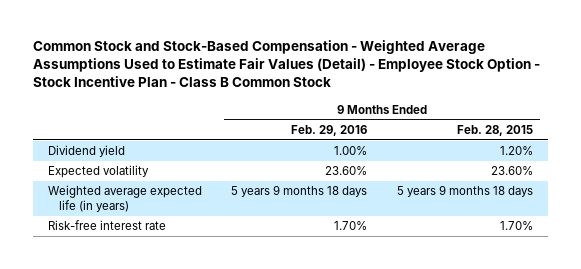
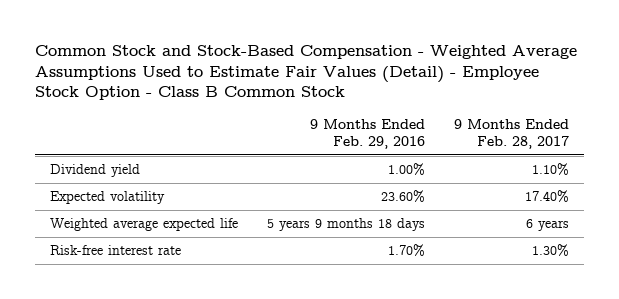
[32,40,540,88] Common Stock and Stock-Based Compensation - Weighted Average Assumptions Used to Estimate Fair Values (Detail) - Employee Stock Option - Stock Incentive Plan - Class B Common Stock -> [35,44,578,101] Common Stock and Stock-Based Compensation - Weighted Average Assumptions Used to Estimate Fair Values (Detail) - Employee Stock Option - Class B Common Stock
[456,124,533,136] Feb. 28, 2015 -> none
none -> [454,118,570,149] 9 Months Ended Feb. 28, 2017
[47,185,202,213] Weighted average expected life (in years) -> [49,218,238,232] Weighted average expected life

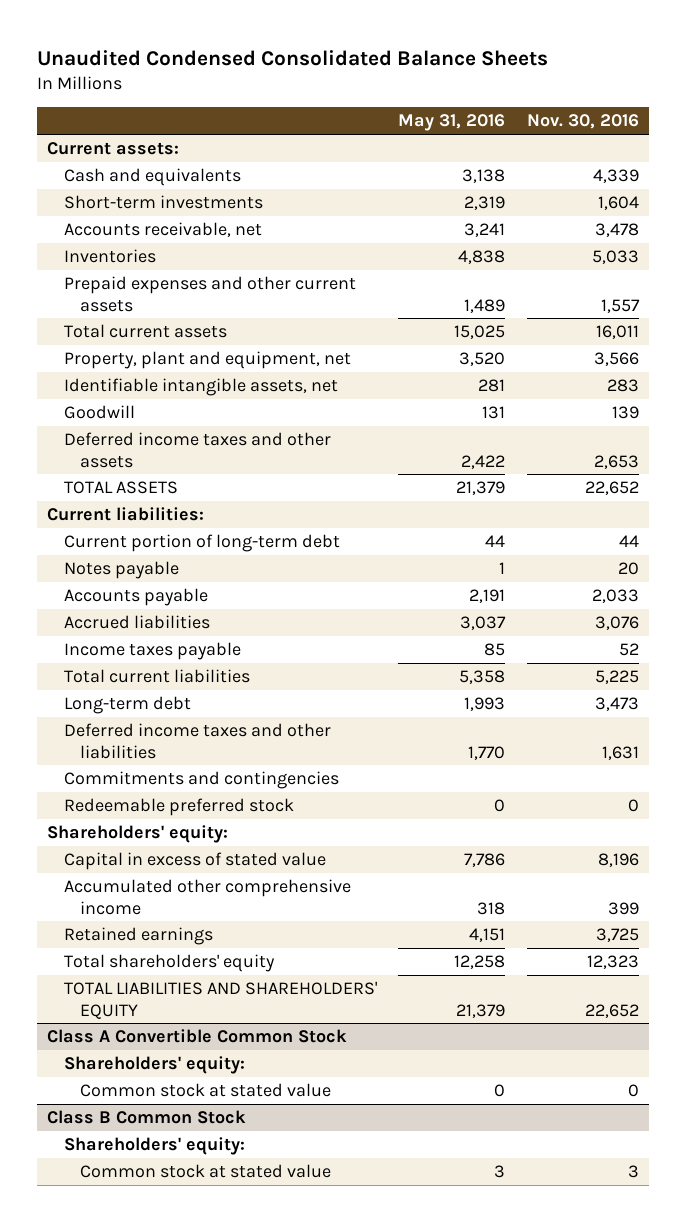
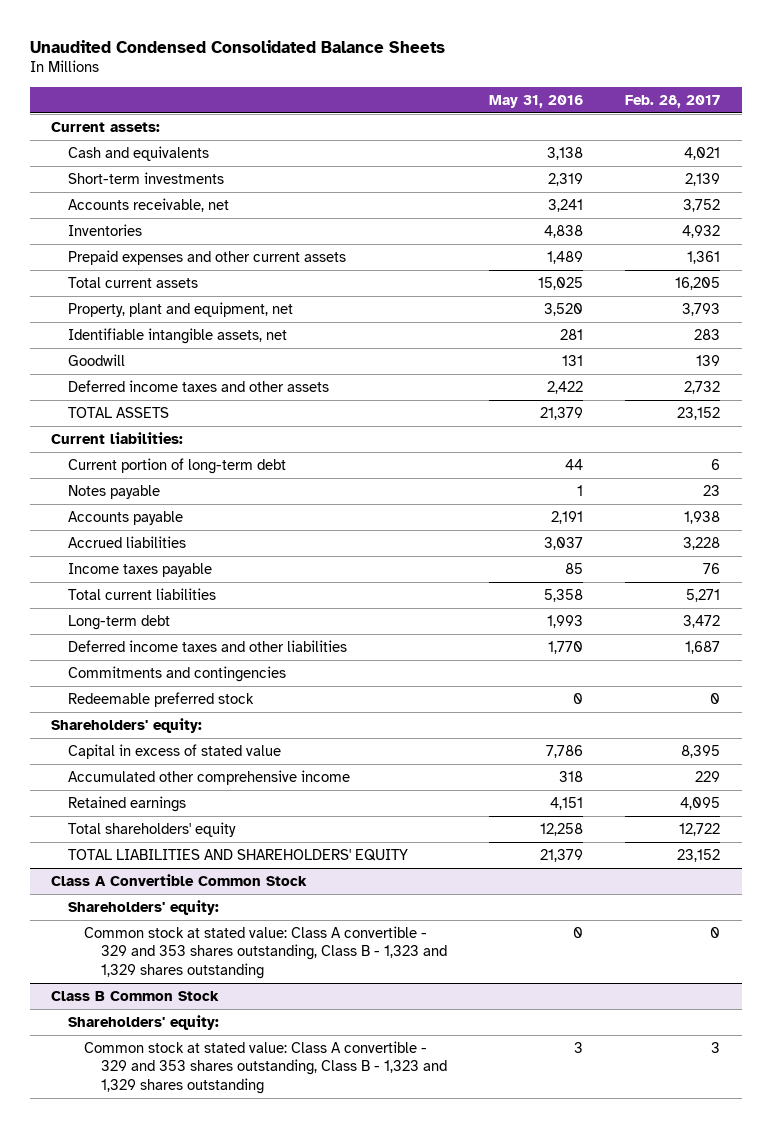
[526,114,639,130] Nov. 30, 2016 -> none
none -> [625,94,721,108] Feb. 28, 2017
[80,1083,332,1098] Common stock at stated value -> [84,925,447,979] Common stock at stated value: Class A convertible - 329 and 353 shares outstanding, Class B - 1,323 and 1,329 shares outstanding
[80,1164,332,1179] Common stock at stated value -> [84,1040,447,1094] Common stock at stated value: Class A convertible - 329 and 353 shares outstanding, Class B - 1,323 and 1,329 shares outstanding

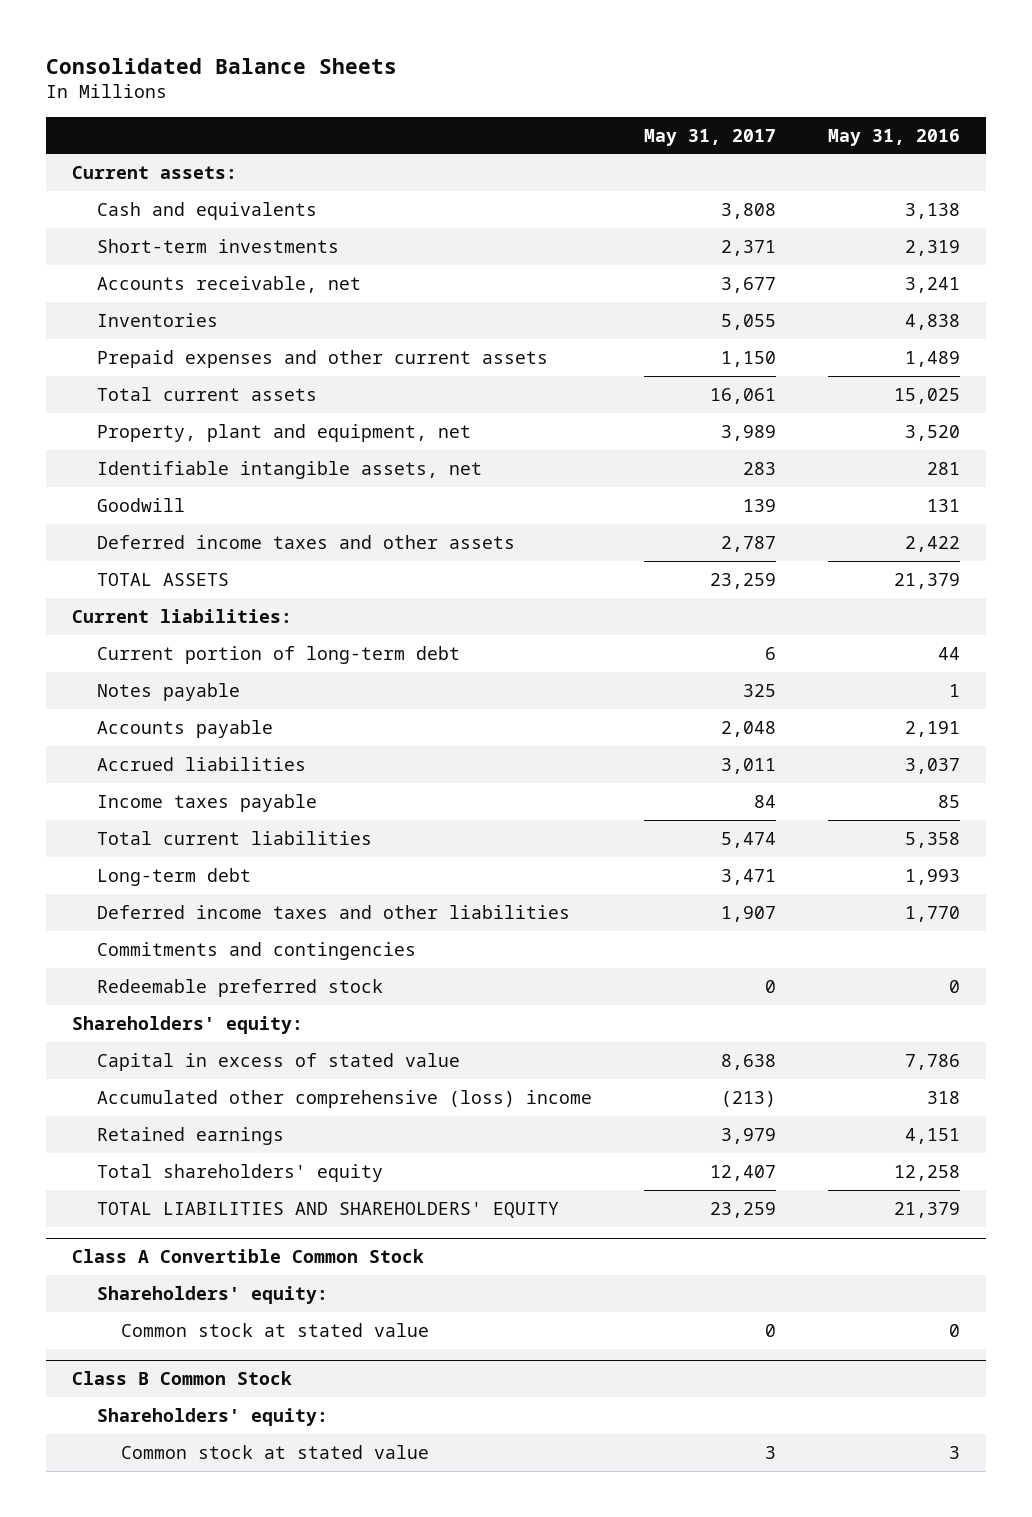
[29,39,445,53] Unaudited Condensed Consolidated Balance Sheets -> [45,58,397,75] Consolidated Balance Sheets
[625,94,721,108] Feb. 28, 2017 -> none
none -> [643,128,776,146] May 31, 2017
[67,769,350,785] Accumulated other comprehensive income -> [96,1089,592,1108] Accumulated other comprehensive (loss) income
[84,925,447,979] Common stock at stated value: Class A convertible - 329 and 353 shares outstanding, Class B - 1,323 and 1,329 shares outstanding -> [121,1322,430,1337] Common stock at stated value
[84,1040,447,1094] Common stock at stated value: Class A convertible - 329 and 353 shares outstanding, Class B - 1,323 and 1,329 shares outstanding -> [121,1444,430,1459] Common stock at stated value

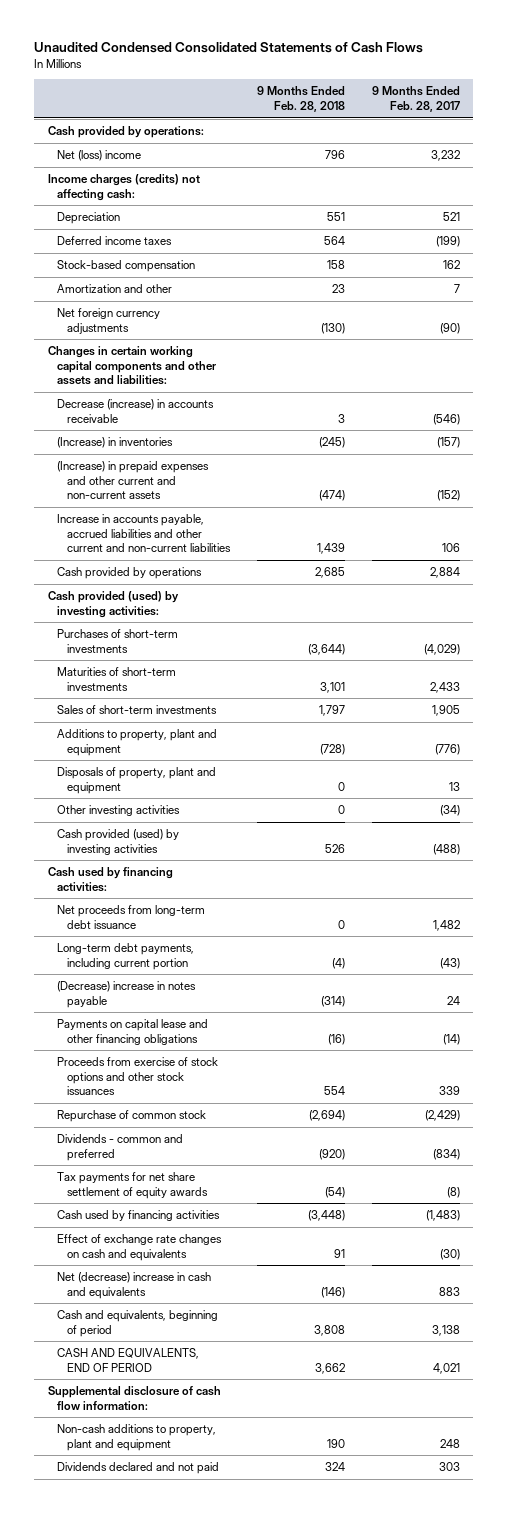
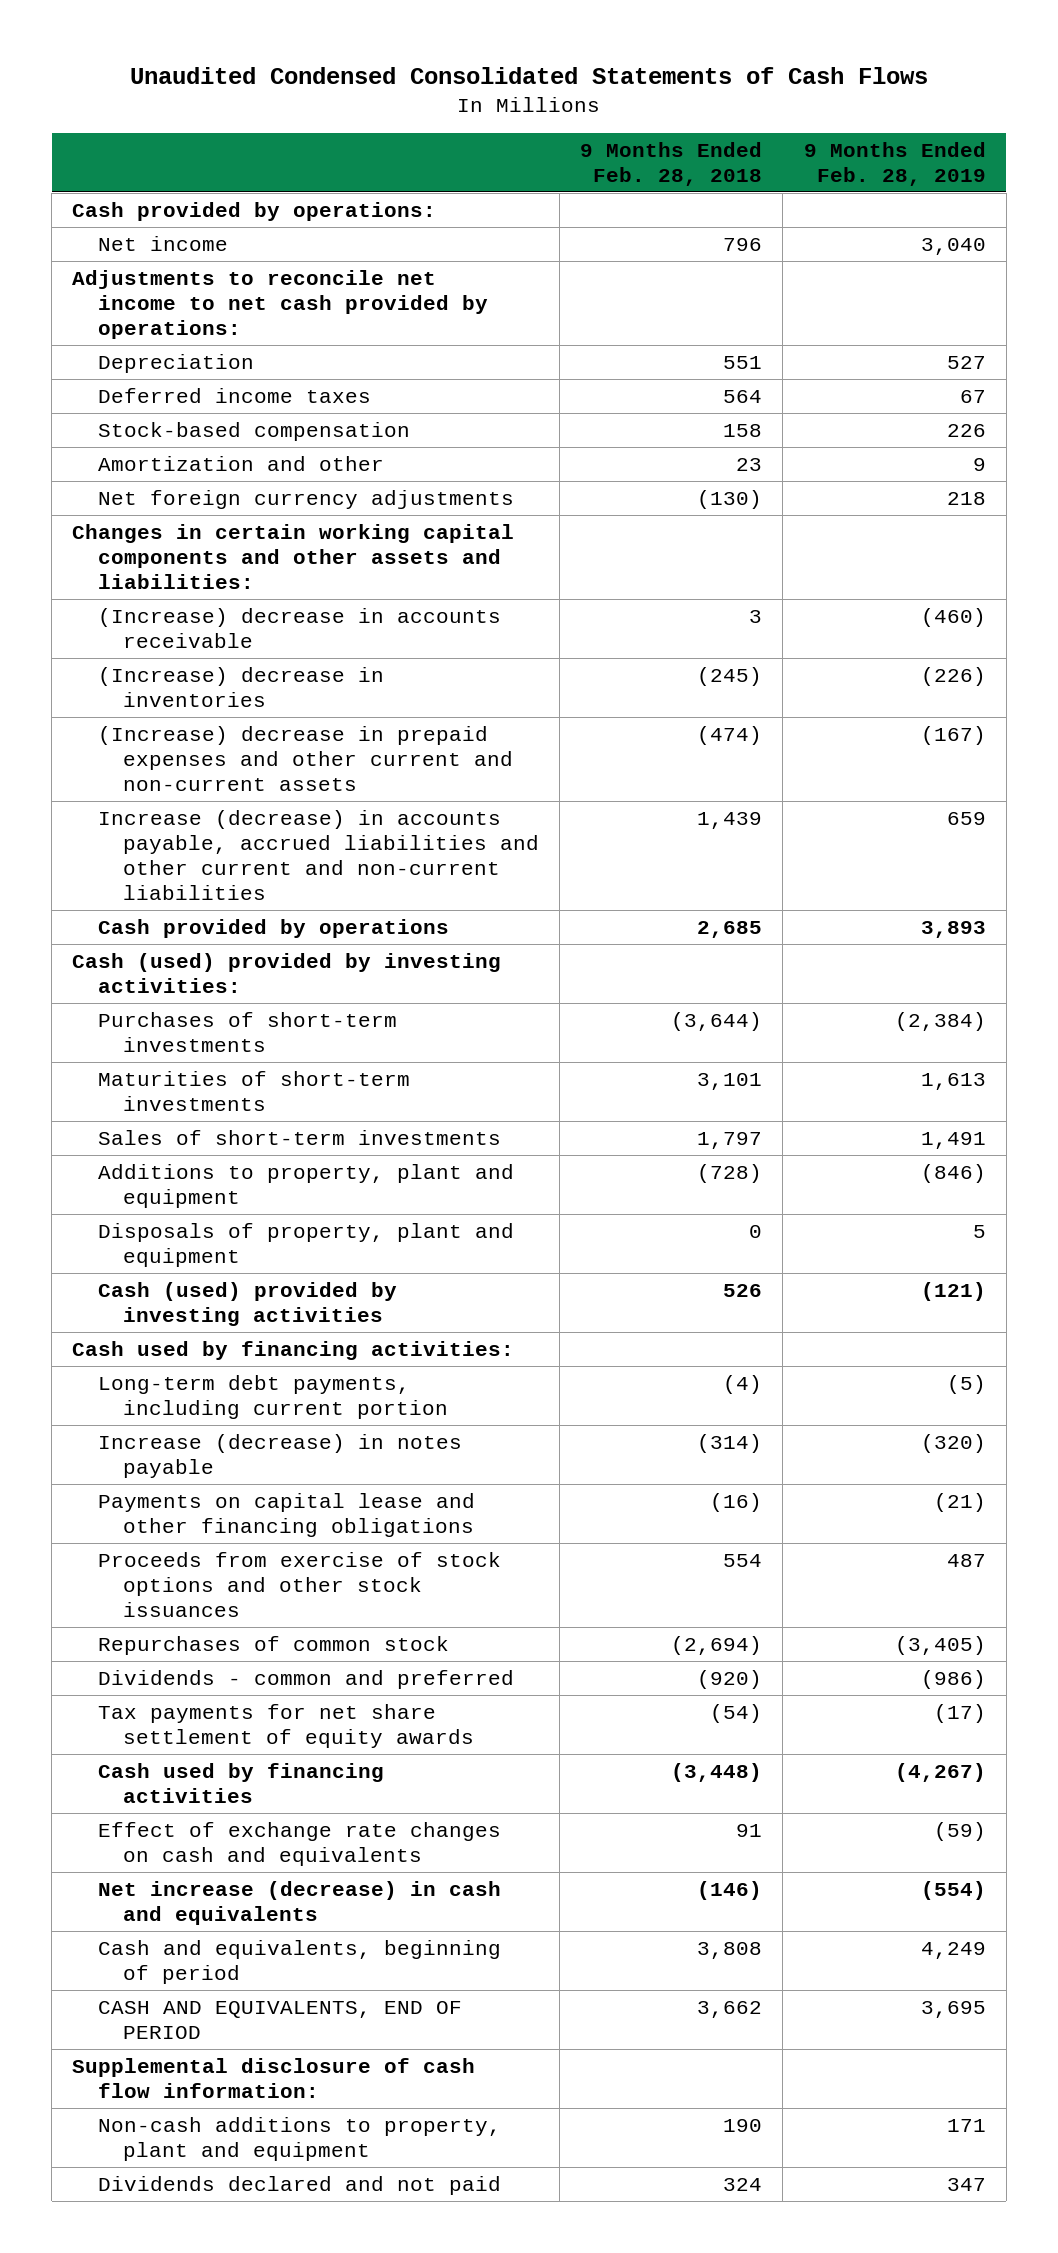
[371,86,460,112] 9 Months Ended Feb. 28, 2017 -> none
none -> [803,141,986,186] 9 Months Ended Feb. 28, 2019
[57,150,142,162] Net (loss) income -> [97,235,228,251] Net income
[47,174,200,201] Income charges (credits) not affecting cash: -> [72,269,488,339] Adjustments to reconcile net income to net cash provided by operations:
[57,399,215,423] Decrease (increase) in accounts receivable -> [97,607,501,648] (Increase) decrease in accounts receivable
[57,437,174,449] (Increase) in inventories -> [97,666,384,707] (Increase) decrease in inventories
[57,461,210,500] (Increase) in prepaid expenses and other current and non-current assets -> [97,725,514,791] (Increase) decrease in prepaid expenses and other current and non-current assets
[57,514,231,553] Increase in accounts payable, accrued liabilities and other current and non-current liabilities -> [97,809,540,901] Increase (decrease) in accounts payable, accrued liabilities and other current and non-current liabilities
[47,591,179,618] Cash provided (used) by investing activities: -> [72,952,502,993] Cash (used) provided by investing activities:
[57,805,181,817] Other investing activities -> none
[57,829,180,855] Cash provided (used) by investing activities -> [97,1281,397,1326] Cash (used) provided by investing activities
[57,905,206,929] Net proceeds from long-term debt issuance -> none
[57,981,197,1008] (Decrease) increase in notes payable -> [97,1433,462,1478] Increase (decrease) in notes payable
[57,1110,207,1123] Repurchase of common stock -> [97,1635,449,1655] Repurchases of common stock
[57,1272,212,1299] Net (decrease) increase in cash and equivalents -> [97,1880,501,1925] Net increase (decrease) in cash and equivalents

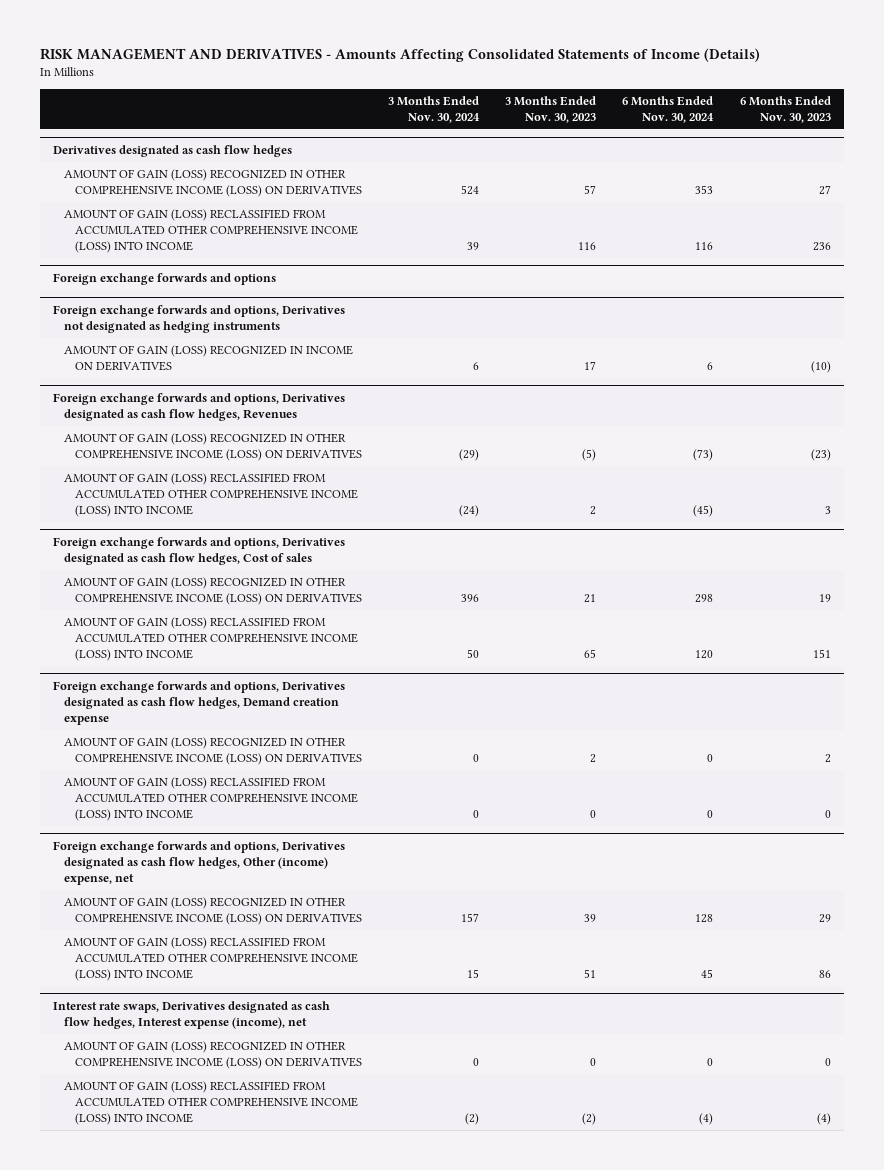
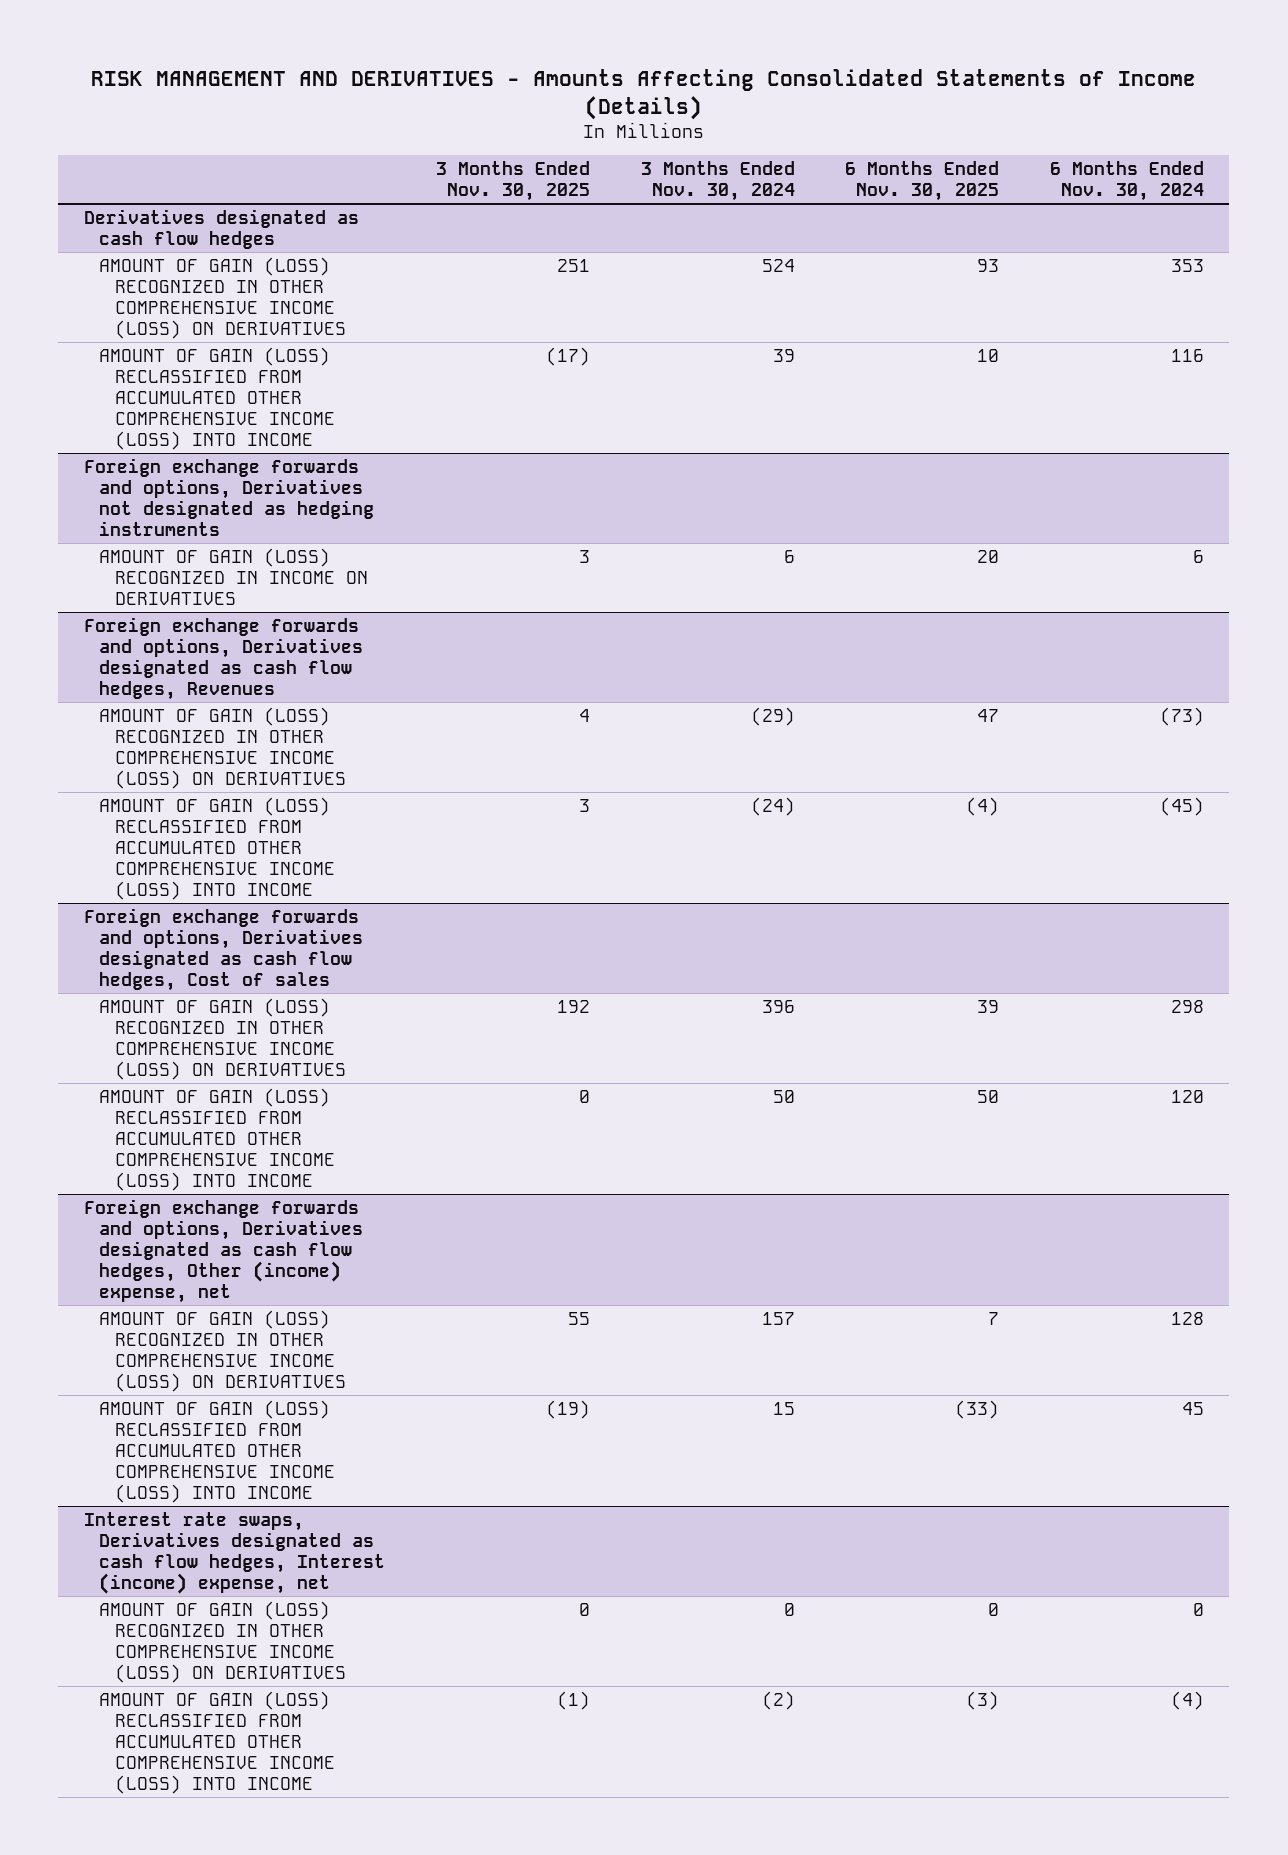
[505,96,597,123] 3 Months Ended Nov. 30, 2023 -> none
[739,96,831,123] 6 Months Ended Nov. 30, 2023 -> none
none -> [435,161,590,202] 3 Months Ended Nov. 30, 2025
none -> [845,161,1000,202] 6 Months Ended Nov. 30, 2025
[53,273,277,286] Foreign exchange forwards and options -> none
[53,681,346,725] Foreign exchange forwards and options, Derivatives designated as cash flow hedges, Demand creation expense -> none
[64,737,362,766] AMOUNT OF GAIN (LOSS) RECOGNIZED IN OTHER COMPREHENSIVE INCOME (LOSS) ON DERIVATIVES -> none
[64,777,358,821] AMOUNT OF GAIN (LOSS) RECLASSIFIED FROM ACCUMULATED OTHER COMPREHENSIVE INCOME (LOSS) INTO INCOME -> none
[53,1001,331,1029] Interest rate swaps, Derivatives designated as cash flow hedges, Interest expense (income), net -> [83,1511,386,1594] Interest rate swaps, Derivatives designated as cash flow hedges, Interest (income) expense, net

